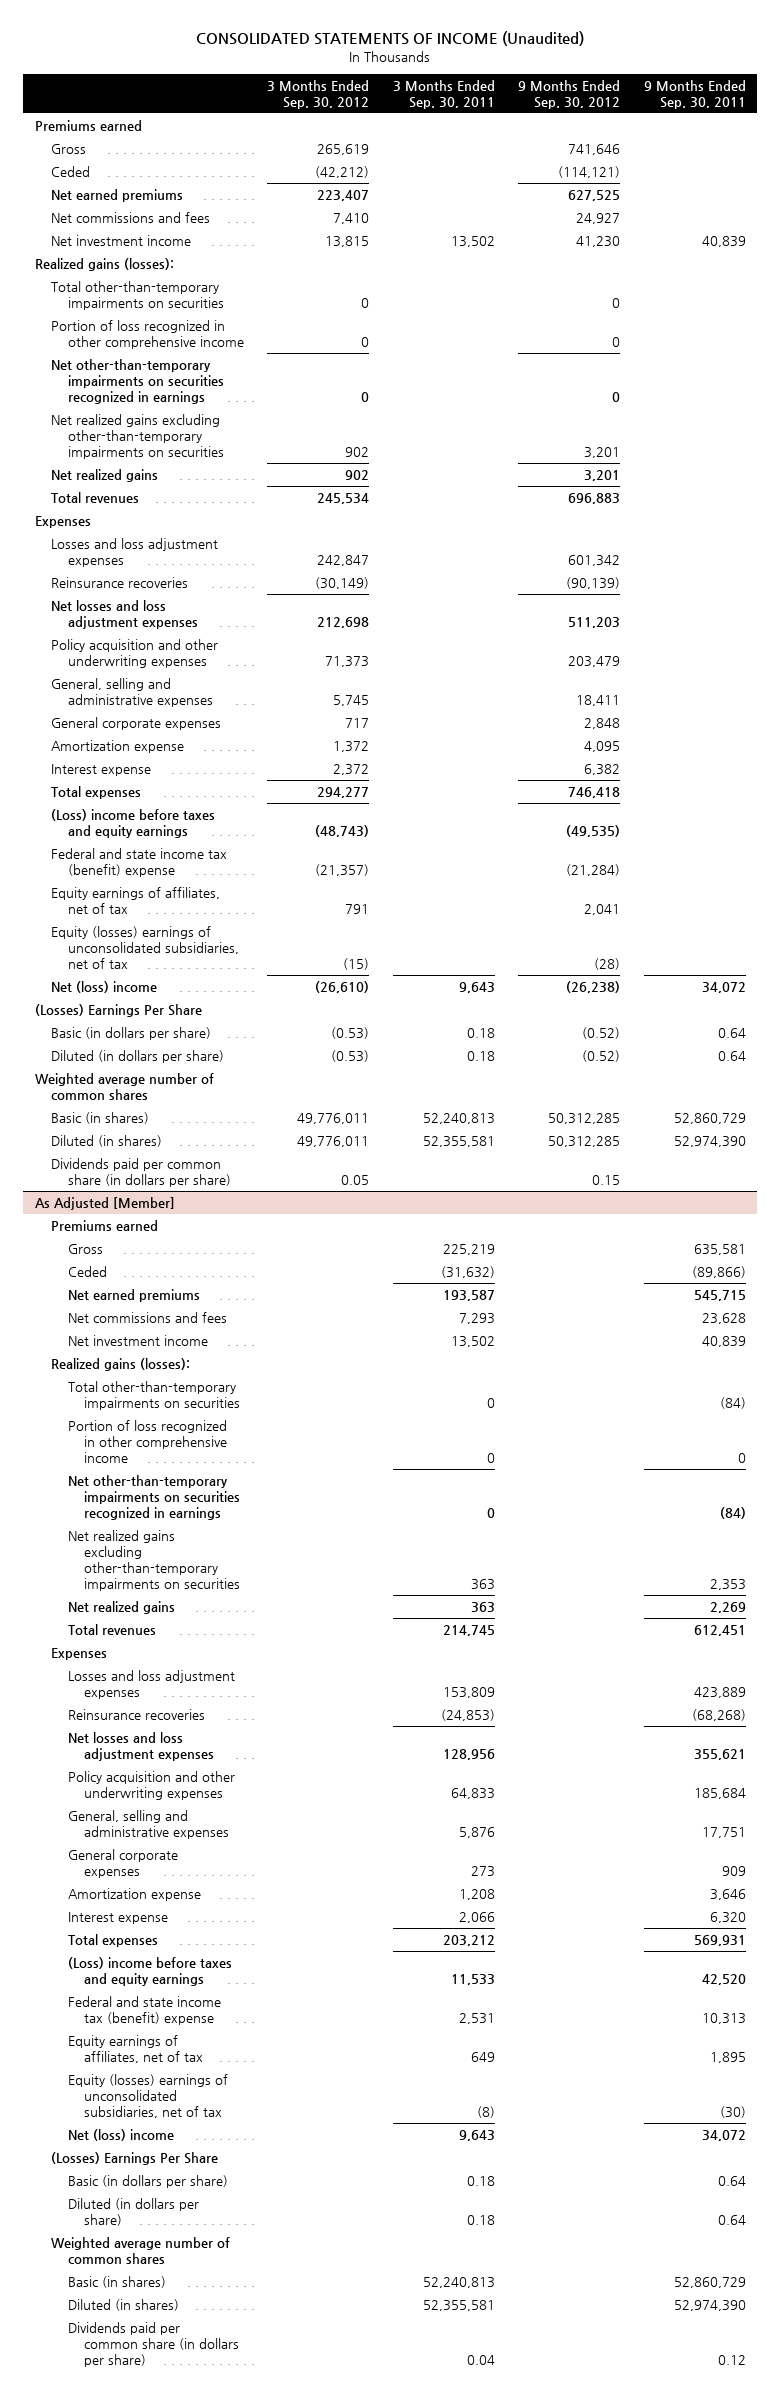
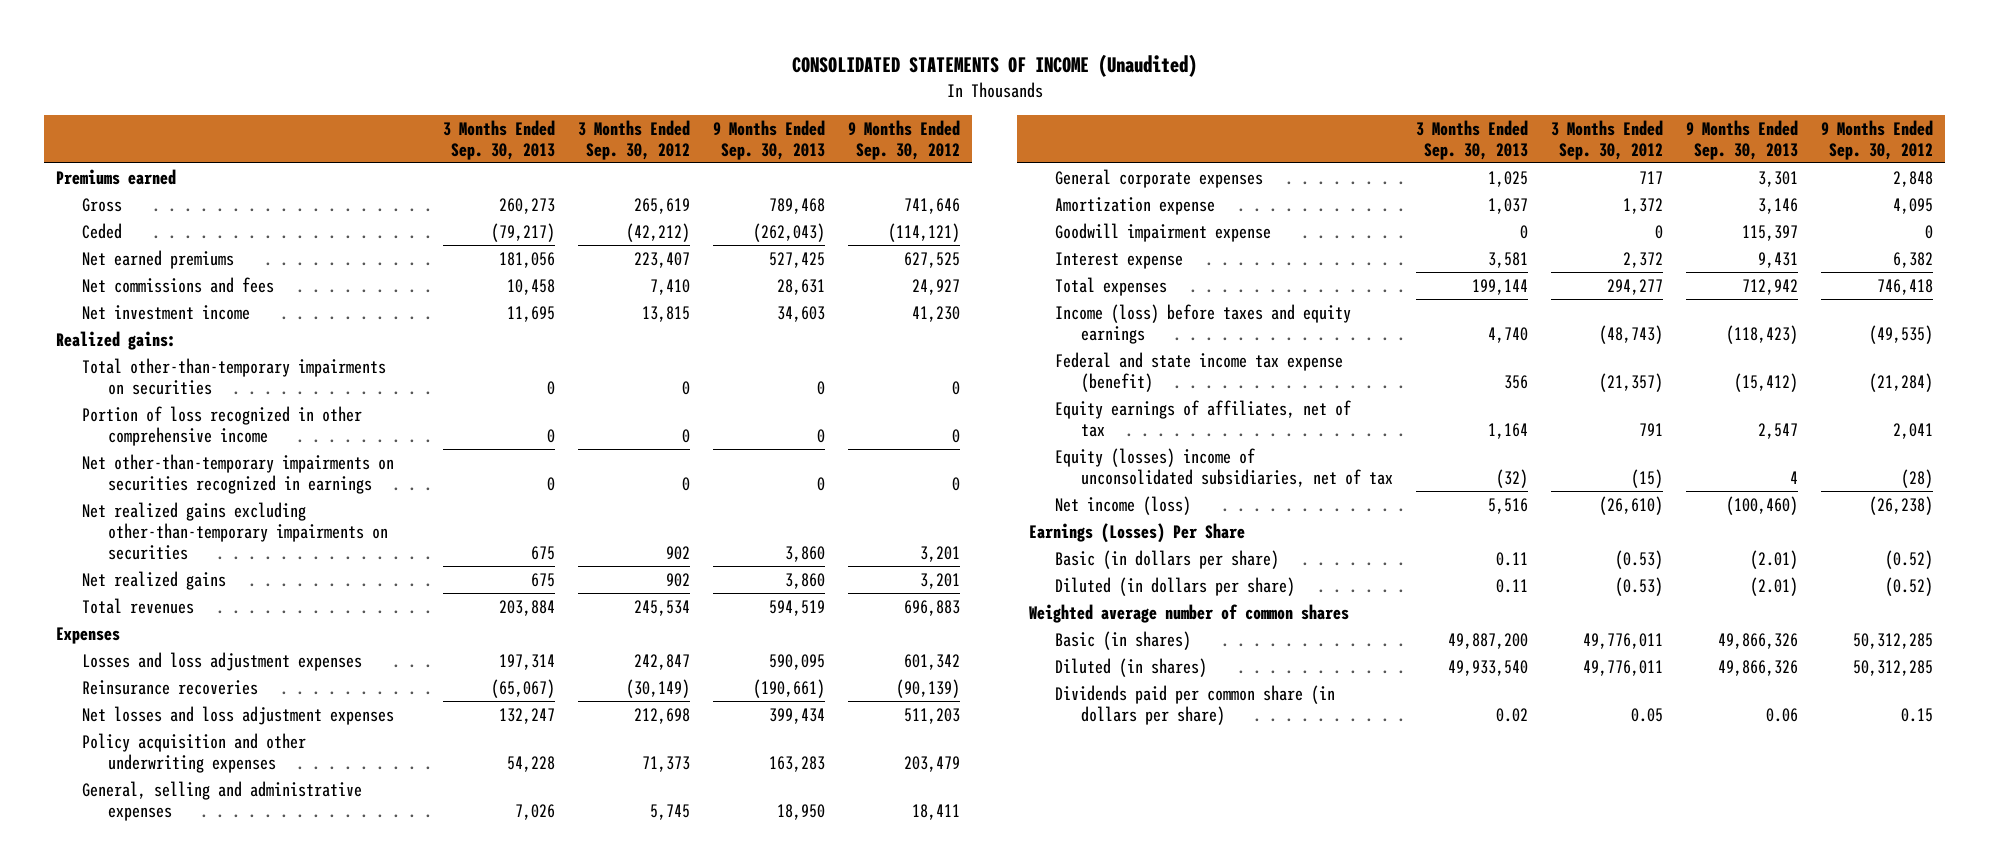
[392,79,495,109] 3 Months Ended Sep. 30, 2011 -> none
[643,79,746,109] 9 Months Ended Sep. 30, 2011 -> none
none -> [443,119,556,160] 3 Months Ended Sep. 30, 2013
none -> [713,119,826,160] 9 Months Ended Sep. 30, 2013
[35,258,175,272] Realized gains (losses): -> [55,330,176,350] Realized gains:
none -> [1054,222,1271,242] Goodwill impairment expense
[51,809,216,839] (Loss) income before taxes and equity earnings -> [1054,303,1351,344] Income (loss) before taxes and equity earnings
[51,848,228,878] Federal and state income tax (benefit) expense -> [1054,351,1343,392] Federal and state income tax expense (benefit)
[51,926,239,970] Equity (losses) earnings of unconsolidated subsidiaries, net of tax -> [1054,447,1394,487] Equity (losses) income of unconsolidated subsidiaries, net of tax
[51,981,158,994] Net (loss) income -> [1054,495,1191,515] Net income (loss)
[35,1004,203,1018] (Losses) Earnings Per Share -> [1028,522,1245,543] Earnings (Losses) Per Share
[35,1197,176,1211] As Adjusted [Member] -> none
[51,1220,159,1232] Premiums earned -> none
[67,1244,103,1255] Gross -> none
[67,1266,107,1278] Ceded -> none
[67,1289,200,1303] Net earned premiums -> none
[67,1312,227,1324] Net commissions and fees -> none
[67,1335,208,1347] Net investment income -> none
[51,1358,191,1372] Realized gains (losses): -> none
[67,1381,241,1411] Total other-than-temporary impairments on securities -> none
[67,1420,228,1464] Portion of loss recognized in other comprehensive income -> none
[67,1475,241,1521] Net other-than-temporary impairments on securities recognized in earnings -> none
[67,1530,241,1592] Net realized gains excluding other-than-temporary impairments on securities -> none
[67,1601,175,1615] Net realized gains -> none
[67,1624,156,1636] Total revenues -> none
[51,1648,108,1661] Expenses -> none
[67,1670,235,1700] Losses and loss adjustment expenses -> none
[67,1709,205,1721] Reinsurance recoveries -> none
[67,1732,215,1762] Net losses and loss adjustment expenses -> none
[67,1771,235,1801] Policy acquisition and other underwriting expenses -> none
[67,1810,230,1840] General, selling and administrative expenses -> none
[67,1849,178,1879] General corporate expenses -> none
[67,1888,201,1902] Amortization expense -> none
[67,1912,168,1925] Interest expense -> none
[67,1934,158,1948] Total expenses -> none
[67,1957,232,1987] (Loss) income before taxes and equity earnings -> none
[67,1996,221,2026] Federal and state income tax (benefit) expense -> none
[67,2035,204,2064] Equity earnings of affiliates, net of tax -> none
[67,2074,228,2119] Equity (losses) earnings of unconsolidated subsidiaries, net of tax -> none
[67,2129,174,2142] Net (loss) income -> none
[51,2152,219,2166] (Losses) Earnings Per Share -> none
[67,2175,228,2189] Basic (in dollars per share) -> none
[67,2198,199,2227] Diluted (in dollars per share) -> none
[51,2237,231,2265] Weighted average number of common shares -> none
[67,2276,166,2289] Basic (in shares) -> none
[67,2299,179,2312] Diluted (in shares) -> none
[67,2322,240,2368] Dividends paid per common share (in dollars per share) -> none

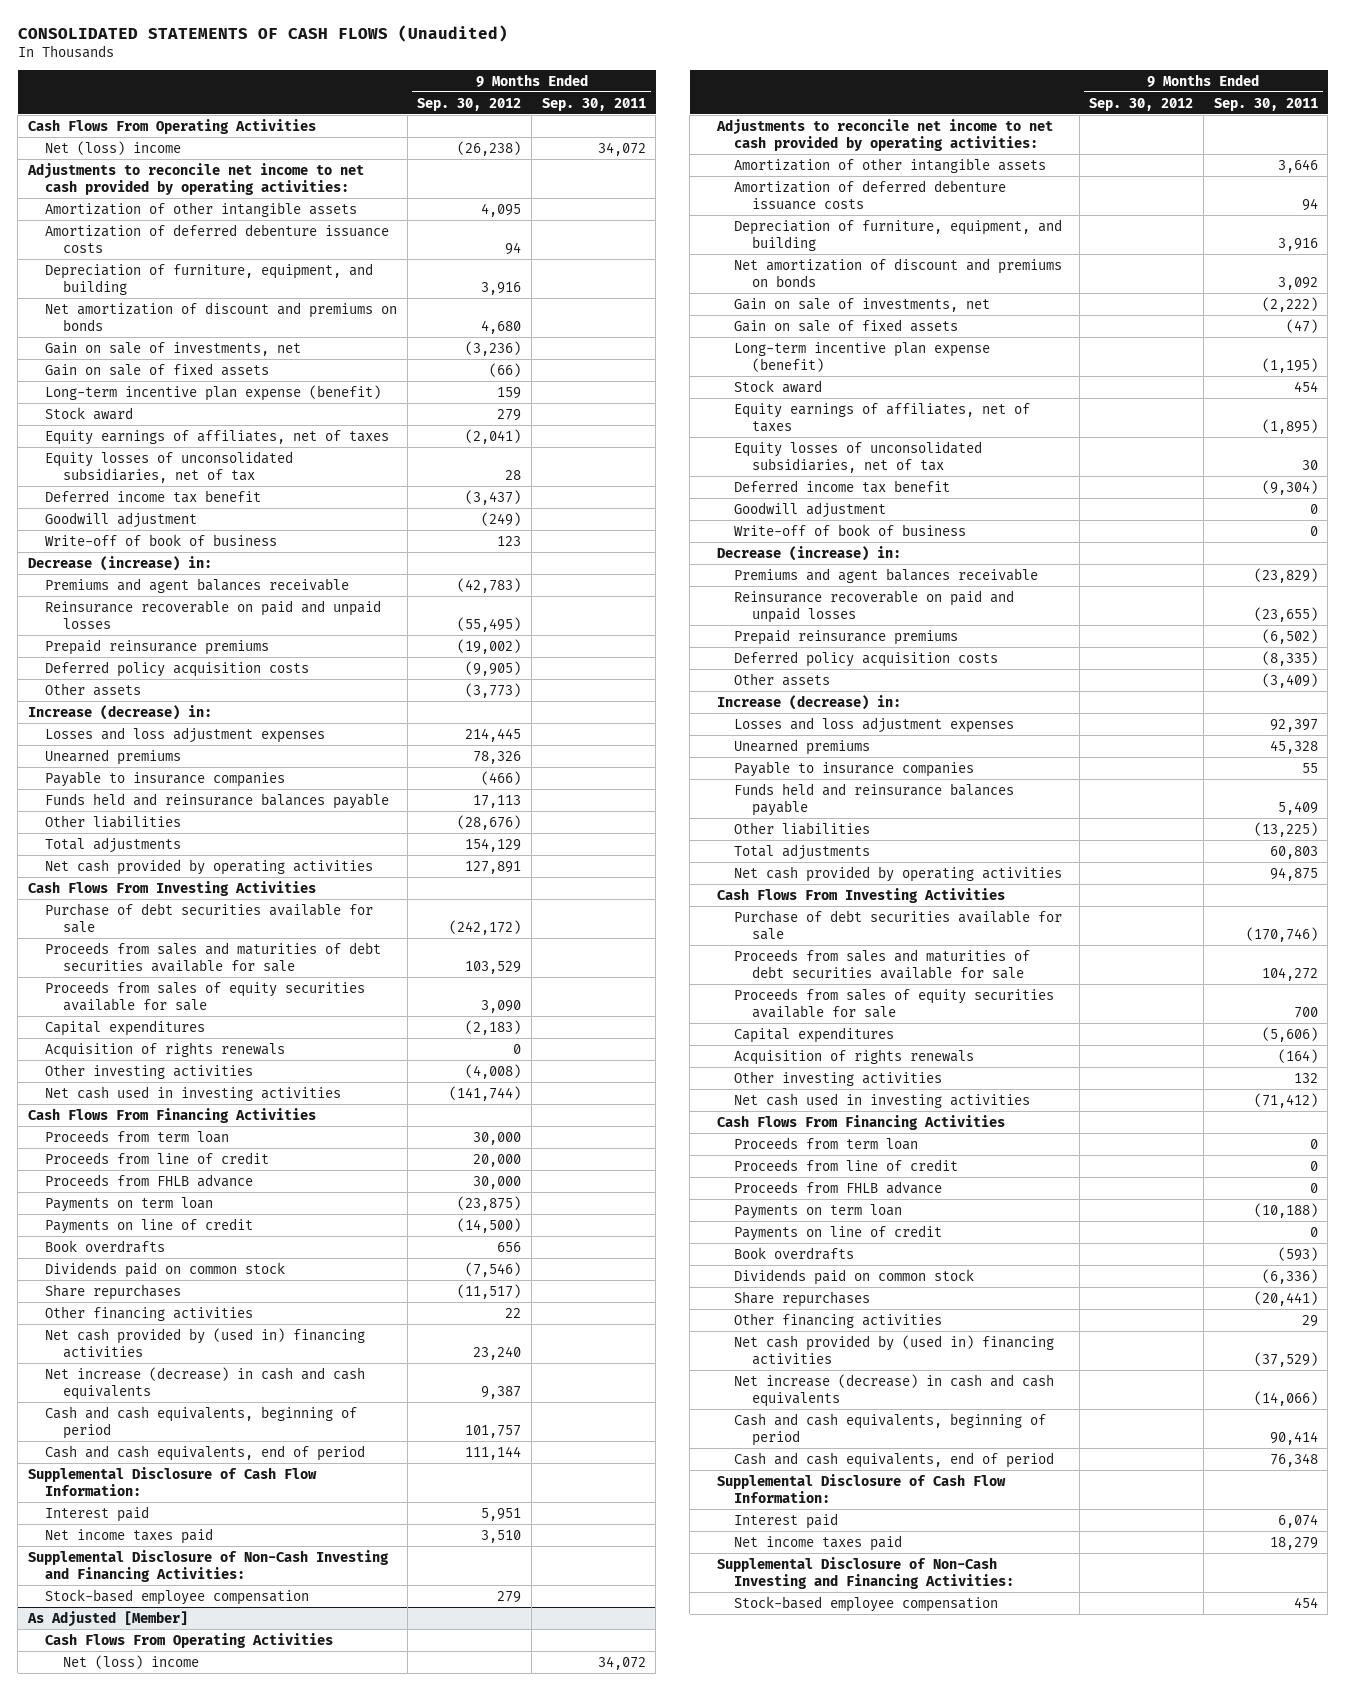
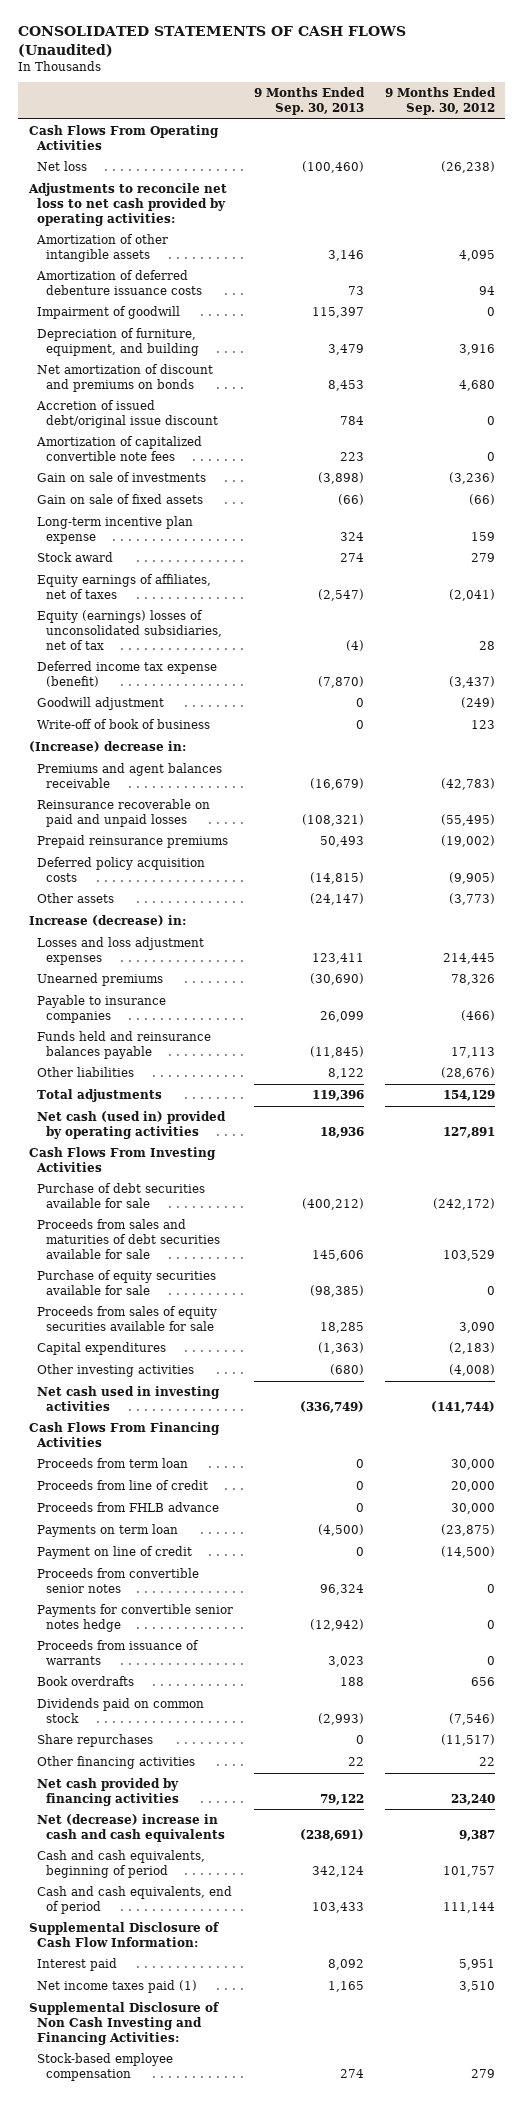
[541,97,646,111] Sep. 30, 2011 -> none
none -> [253,87,365,116] 9 Months Ended Sep. 30, 2013
[45,140,182,155] Net (loss) income -> [37,161,88,172] Net loss
[26,162,364,196] Adjustments to reconcile net income to net cash provided by operating activities: -> [27,183,227,226] Adjustments to reconcile net loss to net cash provided by operating activities:
none -> [37,306,181,320] Impairment of goodwill
none -> [36,400,219,428] Accretion of issued debt/original issue discount
none -> [36,436,203,461] Amortization of capitalized convertible note fees
[45,341,302,356] Gain on sale of investments, net -> [37,472,207,483] Gain on sale of investments
[45,384,382,401] Long-term incentive plan expense (benefit) -> [37,516,194,544] Long-term incentive plan expense
[45,450,294,484] Equity losses of unconsolidated subsidiaries, net of tax -> [37,610,223,650] Equity (earnings) losses of unconsolidated subsidiaries, net of tax
[45,489,262,503] Deferred income tax benefit -> [37,661,218,687] Deferred income tax expense (benefit)
[27,555,212,571] Decrease (increase) in: -> [28,741,186,753] (Increase) decrease in:
[45,858,374,875] Net cash provided by operating activities -> [37,1111,227,1139] Net cash (used in) provided by operating activities
none -> [37,1270,217,1295] Purchase of equity securities available for sale
[45,1041,286,1058] Acquisition of rights renewals -> none
[45,1217,254,1234] Payments on line of credit -> [37,1546,193,1560] Payment on line of credit
none -> [37,1568,200,1593] Proceeds from convertible senior notes
none -> [37,1604,234,1632] Payments for convertible senior notes hedge
none -> [37,1640,200,1665] Proceeds from issuance of warrants
[45,1327,366,1359] Net cash provided by (used in) financing activities -> [37,1778,180,1806] Net cash provided by financing activities
[45,1366,366,1401] Net increase (decrease) in cash and cash equivalents -> [37,1814,226,1842] Net (decrease) increase in cash and cash equivalents
[45,1527,214,1544] Net income taxes paid -> [37,1980,198,1994] Net income taxes paid (1)
[27,1549,389,1583] Supplemental Disclosure of Non-Cash Investing and Financing Activities: -> [28,2002,219,2045] Supplemental Disclosure of Non Cash Investing and Financing Activities:
[26,1610,188,1627] As Adjusted [Member] -> none
[45,1632,334,1648] Cash Flows From Operating Activities -> none
[62,1654,199,1669] Net (loss) income -> none
[715,118,1053,152] Adjustments to reconcile net income to net cash provided by operating activities: -> none
[734,157,1047,173] Amortization of other intangible assets -> none
[734,179,1007,211] Amortization of deferred debenture issuance costs -> none
[734,218,1063,252] Depreciation of furniture, equipment, and building -> none
[734,257,1063,288] Net amortization of discount and premiums on bonds -> none
[734,297,991,312] Gain on sale of investments, net -> none
[734,318,959,332] Gain on sale of fixed assets -> none
[734,341,991,373] Long-term incentive plan expense (benefit) -> none
[734,379,823,393] Stock award -> none
[734,402,1031,433] Equity earnings of affiliates, net of taxes -> none
[734,440,983,474] Equity losses of unconsolidated subsidiaries, net of tax -> none
[734,479,951,493] Deferred income tax benefit -> none
[734,501,887,518] Goodwill adjustment -> none
[734,523,967,536] Write-off of book of business -> none
[716,545,901,561] Decrease (increase) in: -> none
[734,567,1039,583] Premiums and agent balances receivable -> none
[734,589,1015,624] Reinsurance recoverable on paid and unpaid losses -> none
[734,628,959,645] Prepaid reinsurance premiums -> none
[734,650,999,667] Deferred policy acquisition costs -> none
[734,672,831,686] Other assets -> none
[716,694,901,710] Increase (decrease) in: -> none
[734,716,1015,733] Losses and loss adjustment expenses -> none
[734,738,871,755] Unearned premiums -> none
[734,760,975,777] Payable to insurance companies -> none
[734,782,1015,817] Funds held and reinsurance balances payable -> none
[734,821,871,835] Other liabilities -> none
[734,843,871,860] Total adjustments -> none
[734,865,1063,882] Net cash provided by operating activities -> none
[716,887,1005,903] Cash Flows From Investing Activities -> none
[734,909,1063,941] Purchase of debt securities available for sale -> none
[734,948,1031,980] Proceeds from sales and maturities of debt securities available for sale -> none
[734,987,1055,1019] Proceeds from sales of equity securities available for sale -> none
[734,1026,895,1043] Capital expenditures -> none
[734,1048,975,1065] Acquisition of rights renewals -> none
[734,1070,943,1086] Other investing activities -> none
[734,1092,1031,1108] Net cash used in investing activities -> none
[716,1114,1005,1130] Cash Flows From Financing Activities -> none
[734,1136,919,1150] Proceeds from term loan -> none
[734,1158,959,1171] Proceeds from line of credit -> none
[734,1180,943,1194] Proceeds from FHLB advance -> none
[734,1203,903,1219] Payments on term loan -> none
[734,1224,943,1241] Payments on line of credit -> none
[734,1246,855,1260] Book overdrafts -> none
[734,1268,975,1285] Dividends paid on common stock -> none
[734,1290,871,1307] Share repurchases -> none
[734,1312,943,1328] Other financing activities -> none
[734,1334,1055,1366] Net cash provided by (used in) financing activities -> none
[734,1373,1055,1408] Net increase (decrease) in cash and cash equivalents -> none
[734,1412,1047,1447] Cash and cash equivalents, beginning of period -> none
[734,1451,1055,1468] Cash and cash equivalents, end of period -> none
[716,1473,1006,1504] Supplemental Disclosure of Cash Flow Information: -> none
[734,1512,839,1529] Interest paid -> none
[734,1534,903,1551] Net income taxes paid -> none
[716,1556,1015,1590] Supplemental Disclosure of Non-Cash Investing and Financing Activities: -> none
[734,1595,999,1612] Stock-based employee compensation -> none

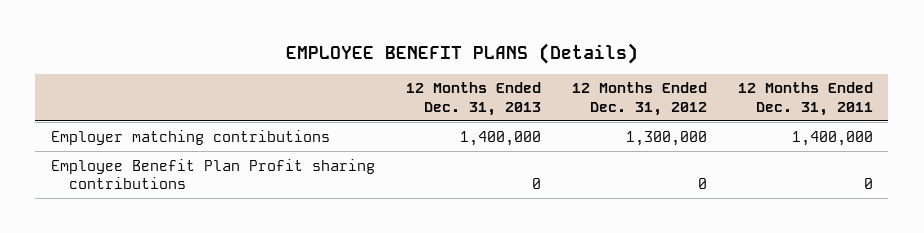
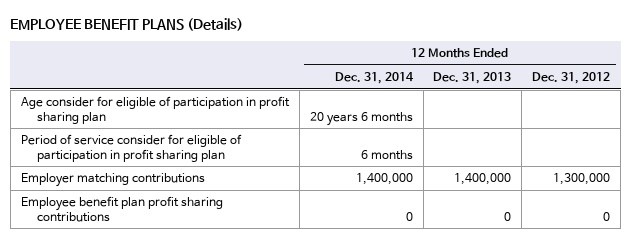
[737,82,873,116] 12 Months Ended Dec. 31, 2011 -> none
none -> [334,72,414,85] Dec. 31, 2014
none -> [20,96,290,124] Age consider for eligible of participation in profit sharing plan
none -> [20,134,242,162] Period of service consider for eligible of participation in profit sharing plan
[50,158,375,189] Employee Benefit Plan Profit sharing contributions -> [20,196,223,222] Employee benefit plan profit sharing contributions

